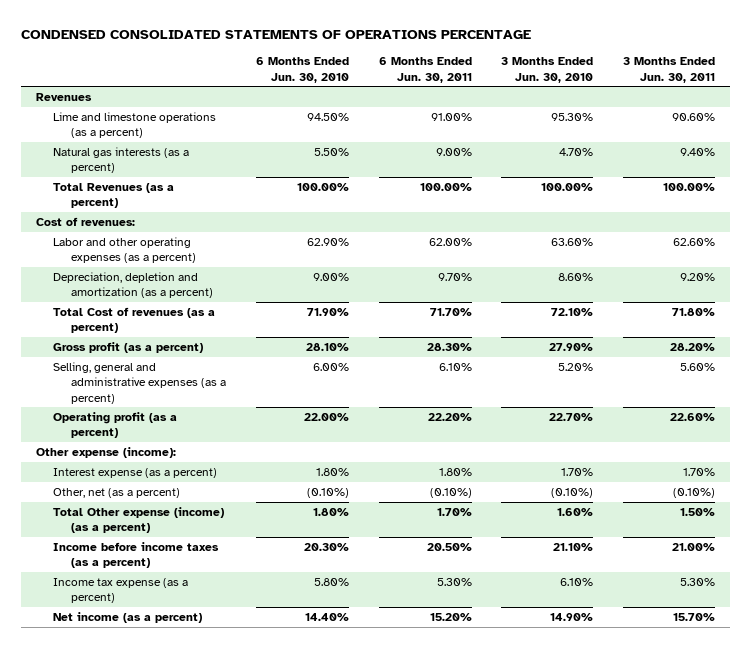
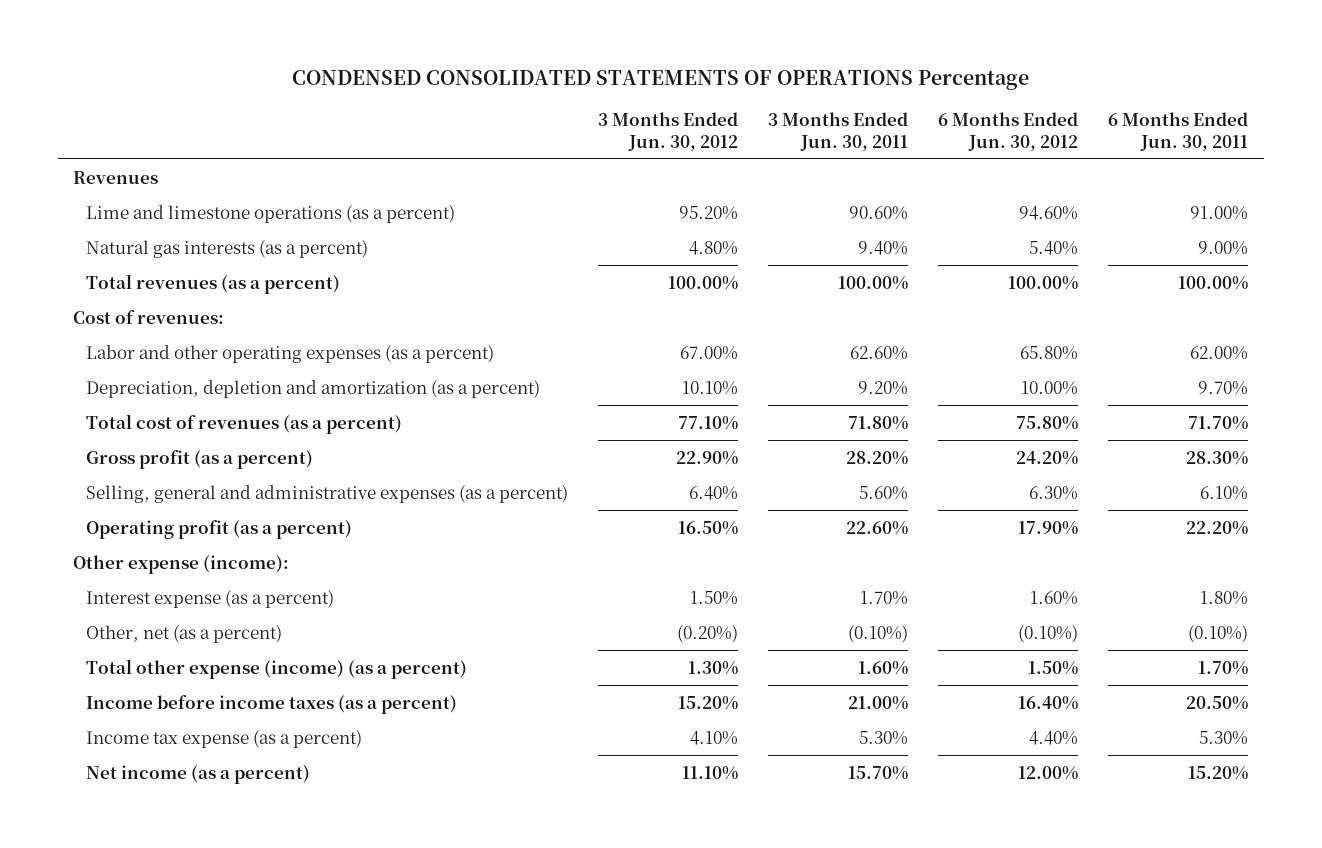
[20,30,531,40] CONDENSED CONSOLIDATED STATEMENTS OF OPERATIONS PERCENTAGE -> [291,69,1029,90] CONDENSED CONSOLIDATED STATEMENTS OF OPERATIONS Percentage
[255,57,349,83] 6 Months Ended Jun. 30, 2010 -> none
[501,57,594,83] 3 Months Ended Jun. 30, 2010 -> none
none -> [597,111,738,151] 3 Months Ended Jun. 30, 2012
none -> [938,111,1079,151] 6 Months Ended Jun. 30, 2012
[53,182,175,209] Total Revenues (as a percent) -> [85,273,340,294] Total revenues (as a percent)
[53,306,216,334] Total Cost of revenues (as a percent) -> [85,413,402,434] Total cost of revenues (as a percent)
[53,506,225,534] Total Other expense (income) (as a percent) -> [85,658,467,679] Total other expense (income) (as a percent)
[679,507,715,516] 1.50% -> [858,660,909,675] 1.60%

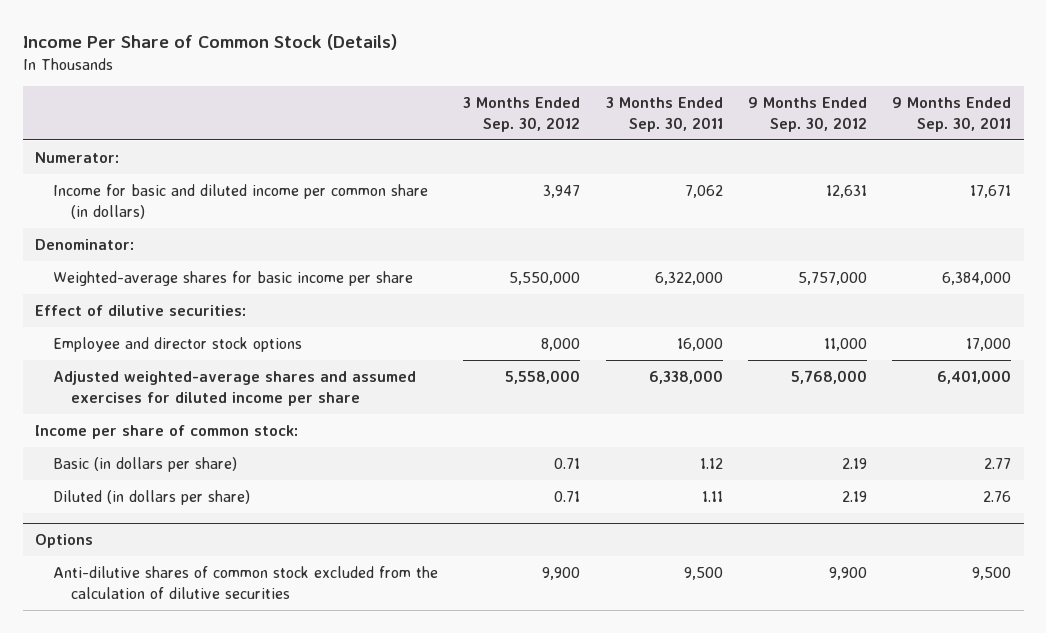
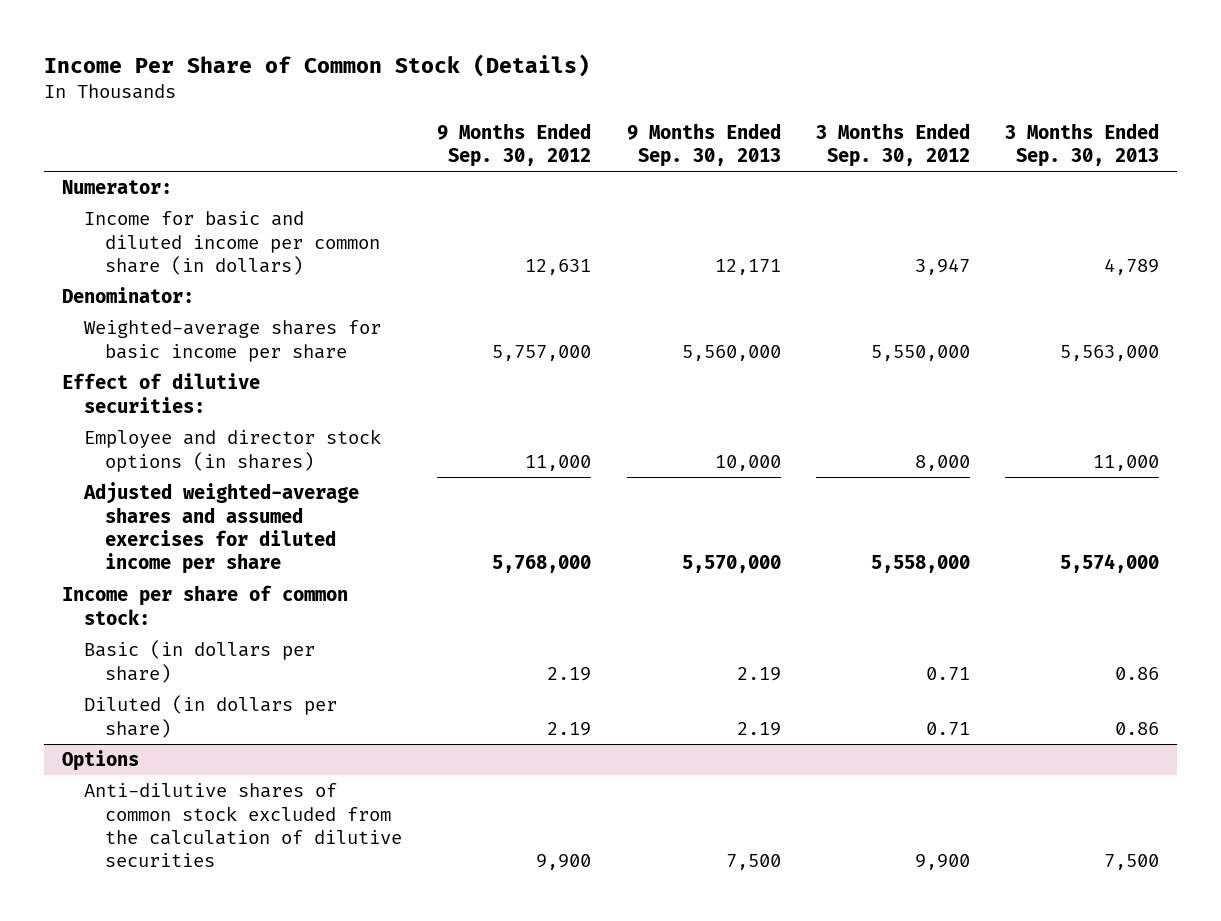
[605,97,723,133] 3 Months Ended Sep. 30, 2011 -> none
[891,97,1011,133] 9 Months Ended Sep. 30, 2011 -> none
none -> [626,122,781,167] 9 Months Ended Sep. 30, 2013
none -> [1005,122,1160,167] 3 Months Ended Sep. 30, 2013
[53,336,303,352] Employee and director stock options -> [83,429,381,472] Employee and director stock options (in shares)

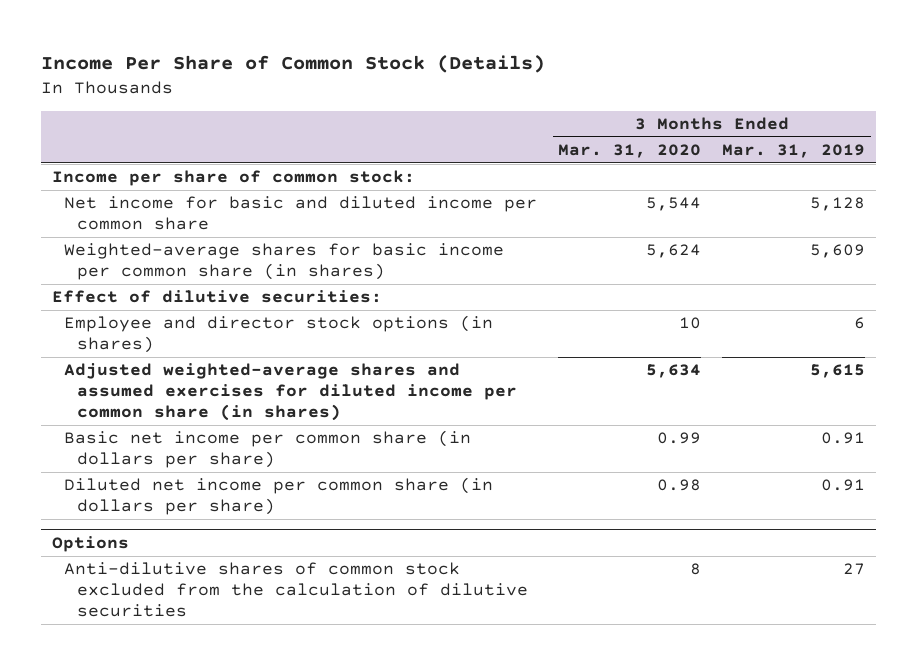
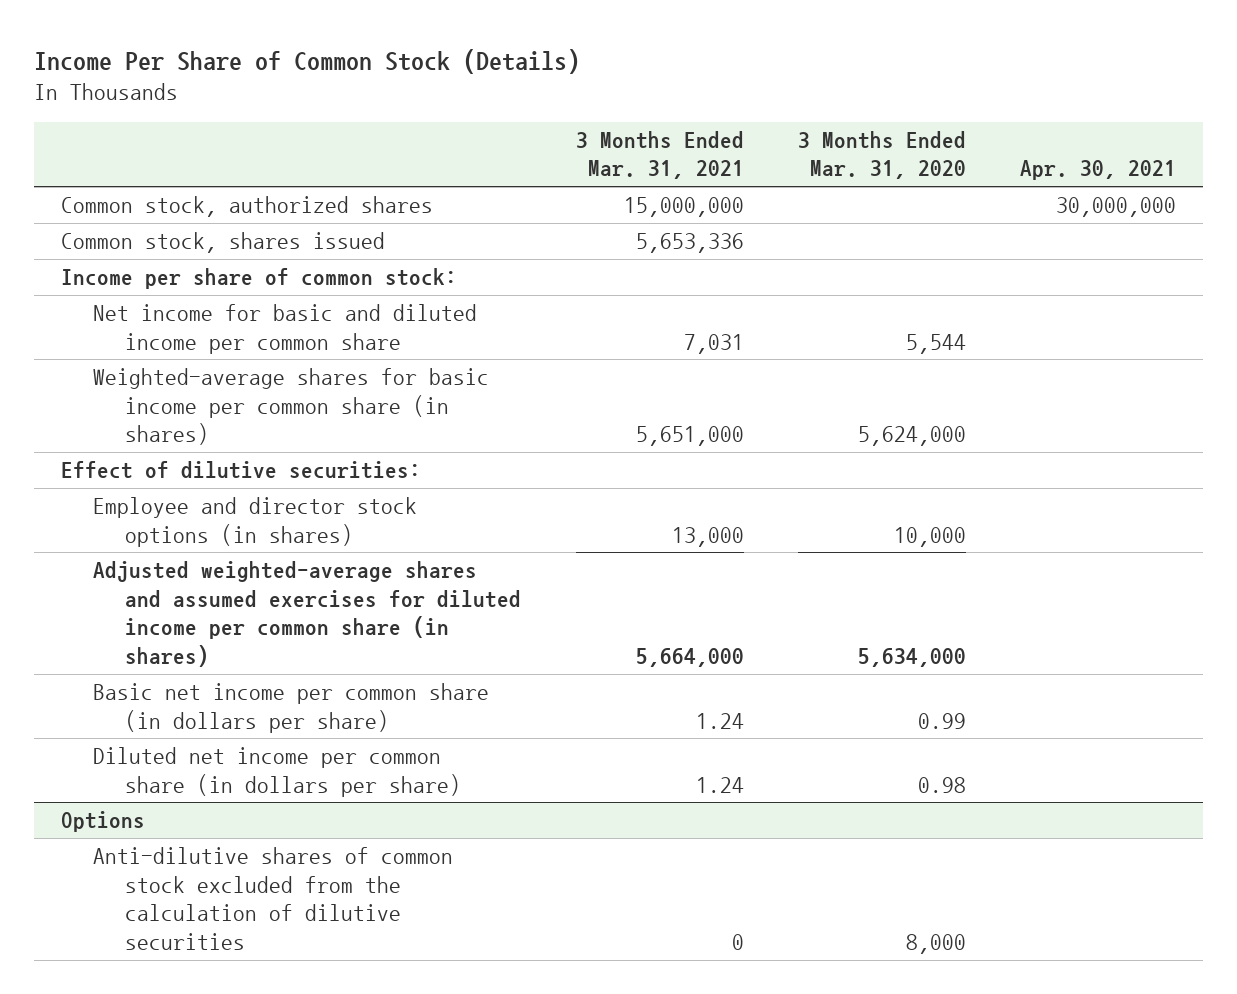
[722,144,866,159] Mar. 31, 2019 -> none
none -> [575,130,744,180] 3 Months Ended Mar. 31, 2021
none -> [1019,160,1176,181] Apr. 30, 2021
none -> [61,196,434,218] Common stock, authorized shares
none -> [61,232,386,254] Common stock, shares issued
[646,244,702,259] 5,624 -> [857,426,966,447] 5,624,000
[679,317,702,330] 10 -> [893,526,966,547] 10,000
[646,364,702,379] 5,634 -> [857,647,966,667] 5,634,000
[690,563,702,576] 8 -> [905,933,966,954] 8,000

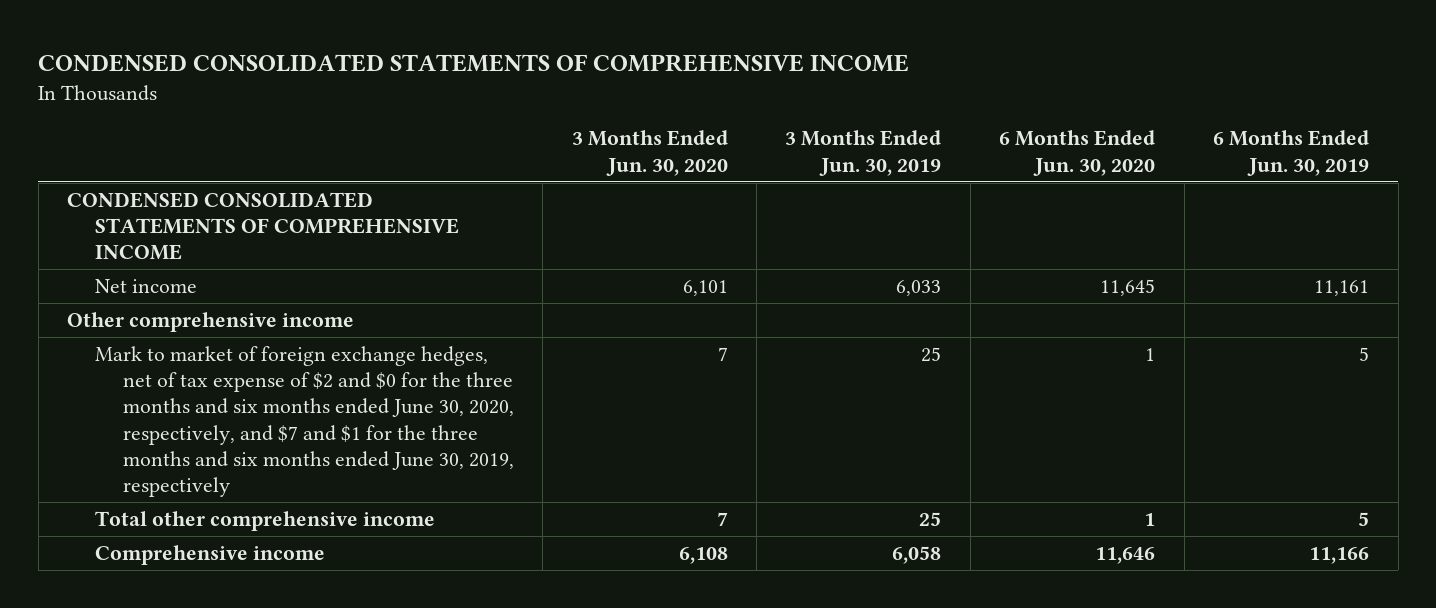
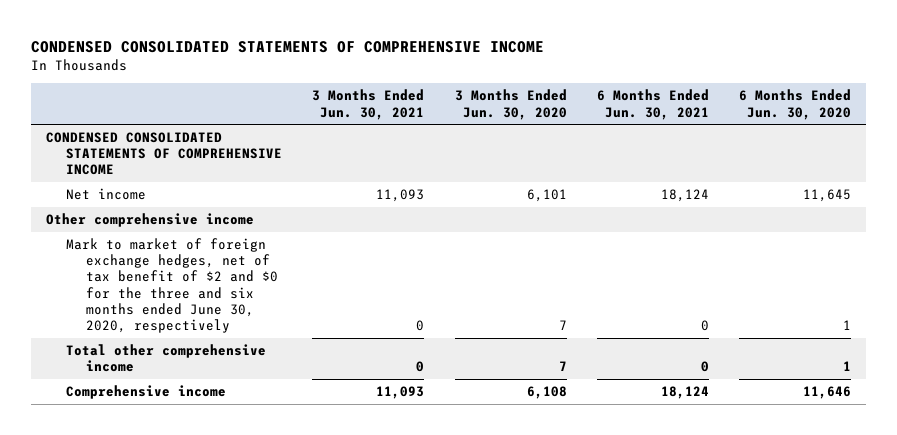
[785,130,942,176] 3 Months Ended Jun. 30, 2019 -> none
[1213,130,1370,176] 6 Months Ended Jun. 30, 2019 -> none
none -> [312,89,425,120] 3 Months Ended Jun. 30, 2021
none -> [596,89,709,120] 6 Months Ended Jun. 30, 2021
[94,345,514,498] Mark to market of foreign exchange hedges, net of tax expense of $2 and $0 for the three months and six months ended June 30, 2020, respectively, and $7 and $1 for the three months and six months ended June 30, 2019, respectively -> [66,237,279,334] Mark to market of foreign exchange hedges, net of tax benefit of $2 and $0 for the three and six months ended June 30, 2020, respectively

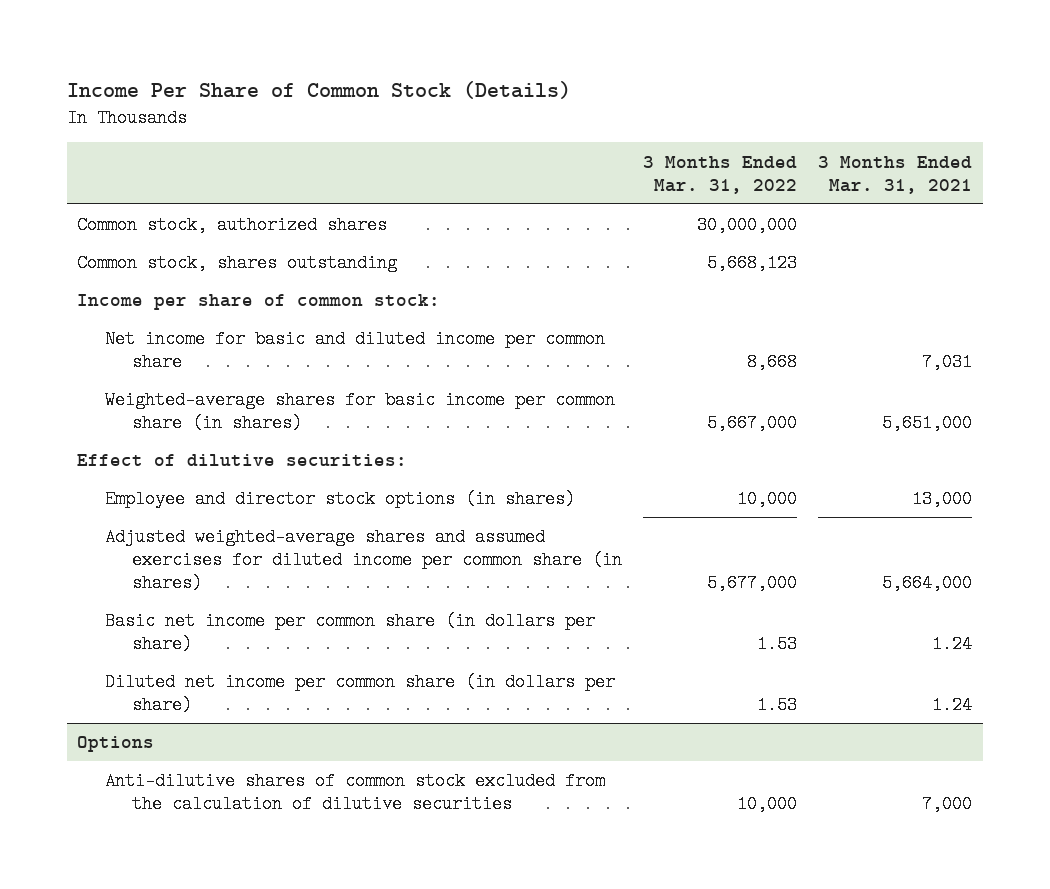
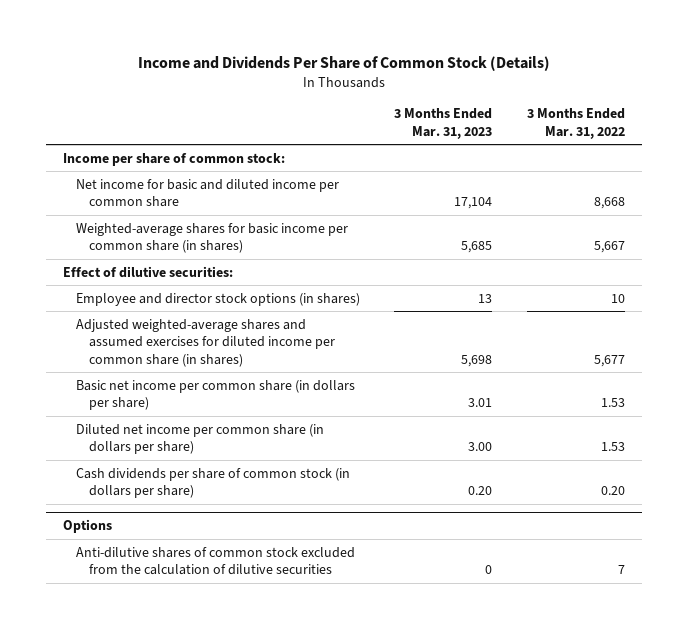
[66,80,571,99] Income Per Share of Common Stock (Details) -> [138,55,551,71] Income and Dividends Per Share of Common Stock (Details)
[818,155,973,194] 3 Months Ended Mar. 31, 2021 -> none
none -> [394,108,493,139] 3 Months Ended Mar. 31, 2023
[77,216,388,235] Common stock, authorized shares -> none
[77,254,398,273] Common stock, shares outstanding -> none
[707,414,798,433] 5,667,000 -> [593,241,625,254] 5,667
[737,490,798,509] 10,000 -> [610,293,625,303] 10
[707,574,798,593] 5,677,000 -> [593,354,625,367] 5,677
none -> [75,467,350,499] Cash dividends per share of common stock (in dollars per share)
[737,795,798,814] 10,000 -> [617,565,625,575] 7

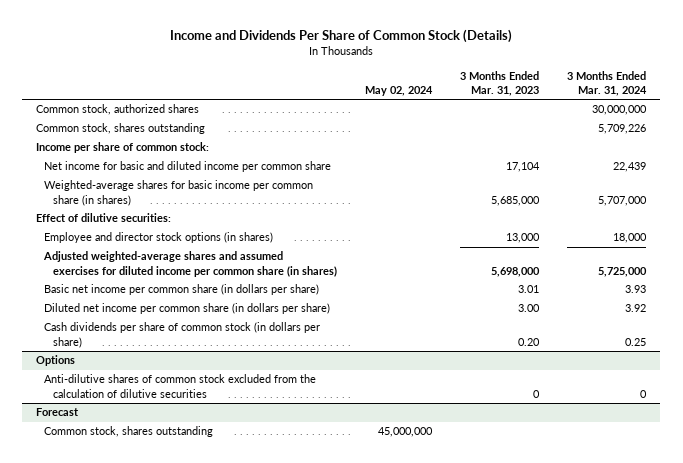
[526,108,625,139] 3 Months Ended Mar. 31, 2022 -> none
none -> [364,85,433,96] May 02, 2024
none -> [567,70,648,96] 3 Months Ended Mar. 31, 2024
none -> [36,104,200,116] Common stock, authorized shares
none -> [36,123,206,135] Common stock, shares outstanding
[461,241,493,254] 5,685 -> [491,195,541,206] 5,685,000
[478,293,493,303] 13 -> [506,233,541,244] 13,000
[461,354,493,367] 5,698 -> [491,266,541,277] 5,698,000
none -> [36,408,80,417] Forecast
none -> [44,426,214,438] Common stock, shares outstanding

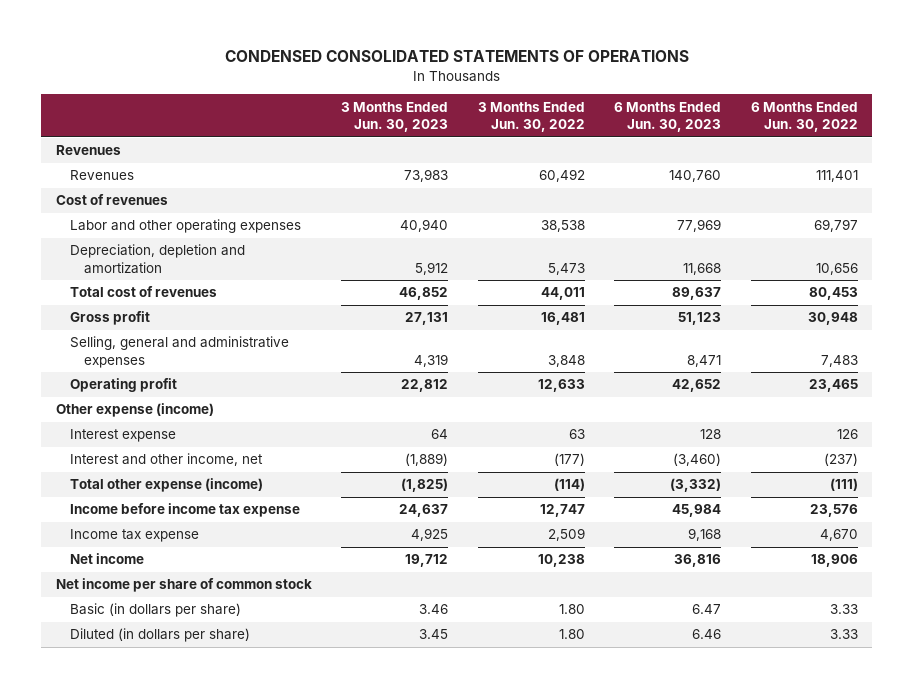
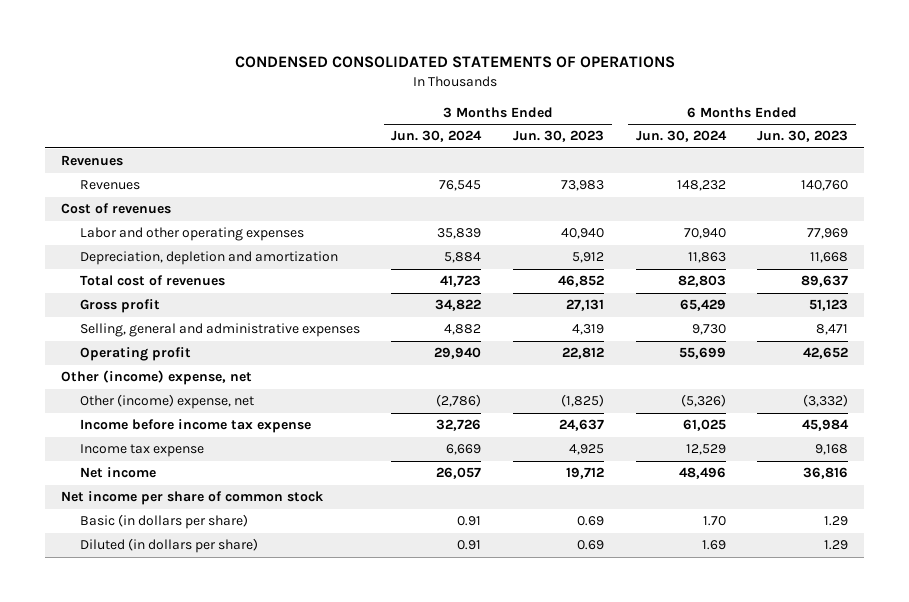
[477,101,585,133] 3 Months Ended Jun. 30, 2022 -> none
[750,101,858,133] 6 Months Ended Jun. 30, 2022 -> none
none -> [391,130,483,143] Jun. 30, 2024
none -> [635,130,727,143] Jun. 30, 2024
[69,429,176,443] Interest expense -> none
[69,453,263,467] Interest and other income, net -> none
[56,403,215,418] Other expense (income) -> [61,370,253,386] Other (income) expense, net
[69,478,263,493] Total other expense (income) -> [79,394,254,410] Other (income) expense, net
[419,604,449,615] 3.46 -> [576,516,604,527] 0.69
[692,604,722,615] 6.47 -> [824,516,849,527] 1.29
[419,629,449,640] 3.45 -> [576,540,604,551] 0.69
[692,629,722,640] 6.46 -> [824,540,849,551] 1.29

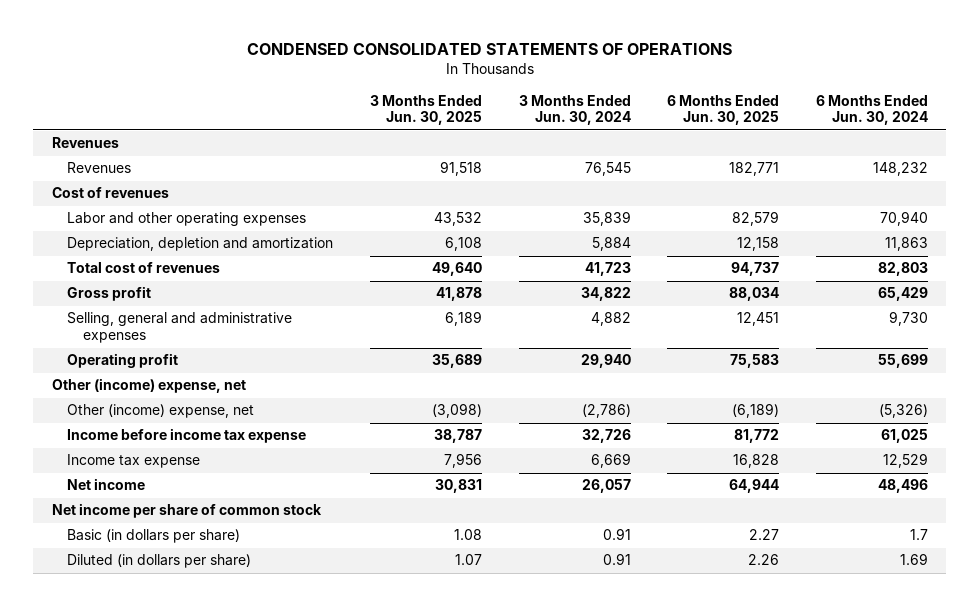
[512,130,604,143] Jun. 30, 2023 -> none
[757,130,849,143] Jun. 30, 2023 -> none
none -> [369,94,482,126] 3 Months Ended Jun. 30, 2025
none -> [667,94,780,126] 6 Months Ended Jun. 30, 2025
[702,516,726,527] 1.70 -> [909,529,928,541] 1.7

